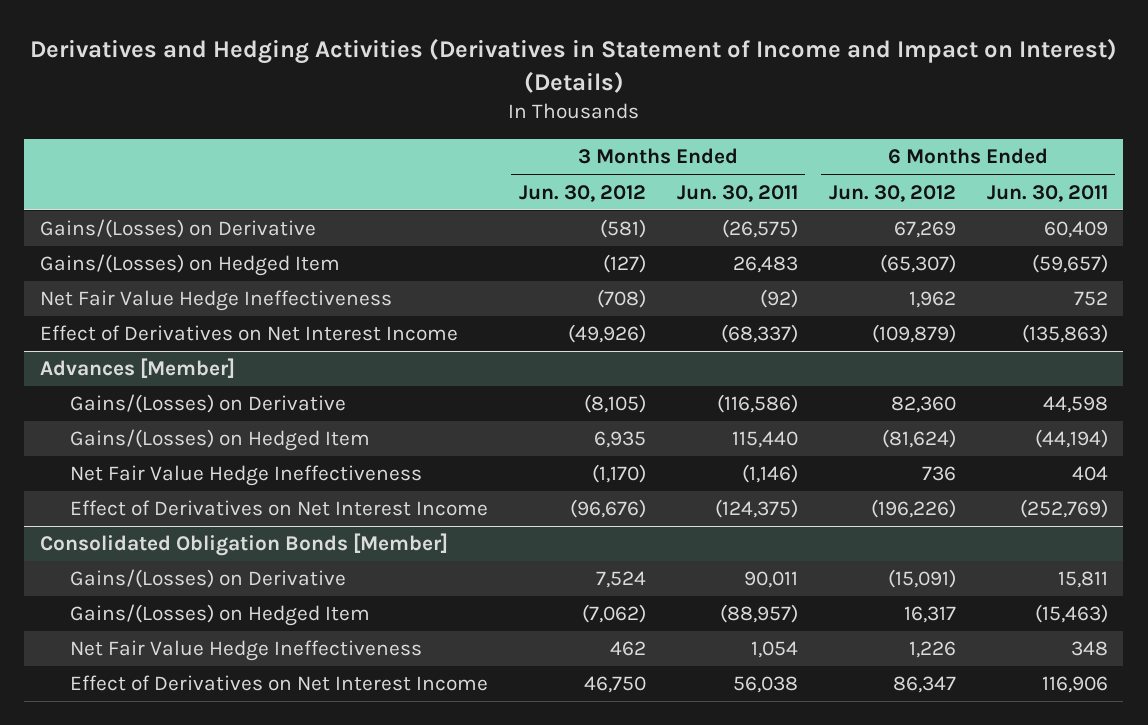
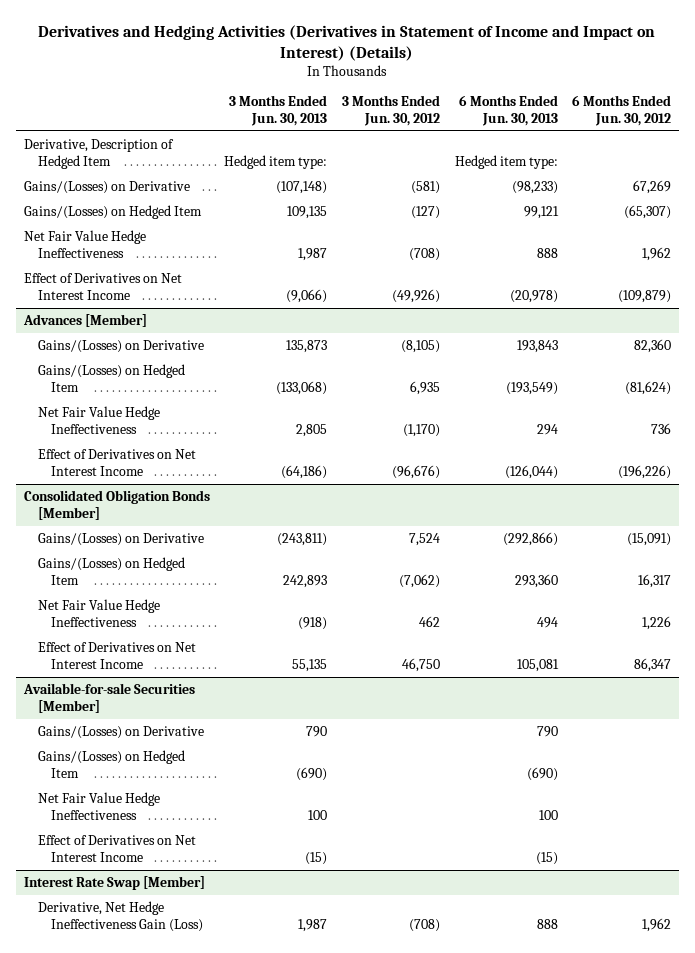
[676,184,798,202] Jun. 30, 2011 -> none
[986,184,1108,202] Jun. 30, 2011 -> none
none -> [229,95,328,127] 3 Months Ended Jun. 30, 2013
none -> [458,95,558,127] 6 Months Ended Jun. 30, 2013
none -> [23,138,174,169] Derivative, Description of Hedged Item
none -> [22,682,195,713] Available-for-sale Securities [Member]
none -> [37,725,204,739] Gains/(Losses) on Derivative
none -> [37,749,185,778] Gains/(Losses) on Hedged Item
none -> [37,791,160,820] Net Fair Value Hedge Ineffectiveness
none -> [37,834,196,862] Effect of Derivatives on Net Interest Income
none -> [23,875,205,890] Interest Rate Swap [Member]
none -> [37,900,204,932] Derivative, Net Hedge Ineffectiveness Gain (Loss)

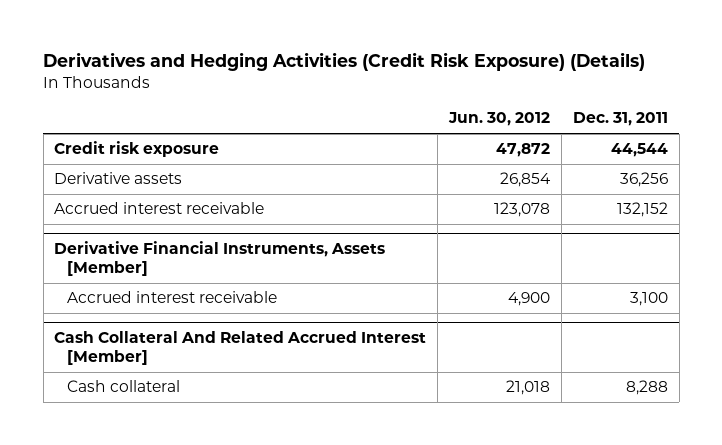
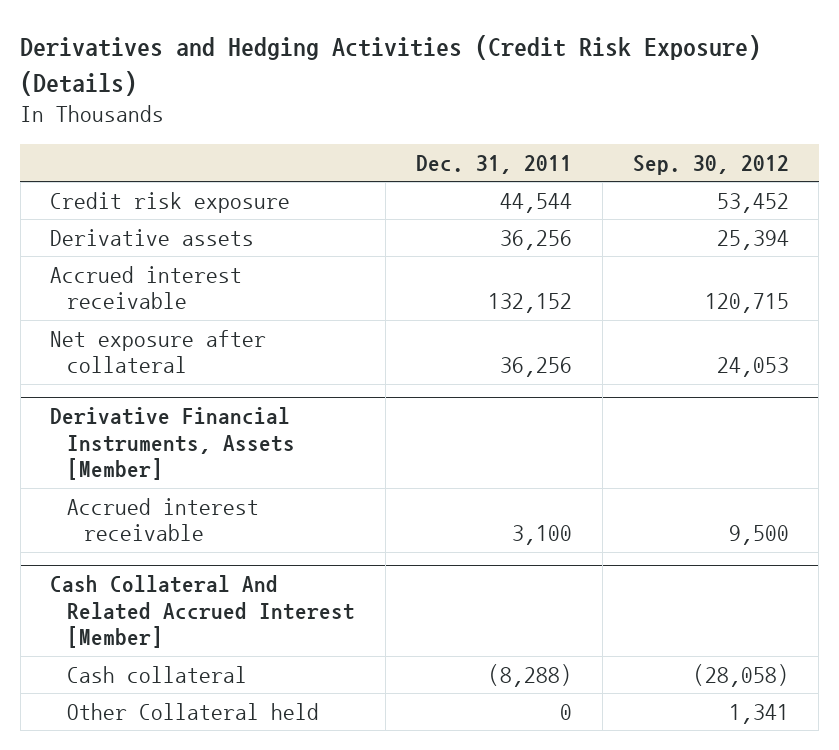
[448,112,551,127] Jun. 30, 2012 -> none
none -> [632,154,789,175] Sep. 30, 2012
none -> [50,330,267,374] Net exposure after collateral
[625,380,668,396] 8,288 -> [487,664,572,688] (8,288)
none -> [67,703,320,721] Other Collateral held

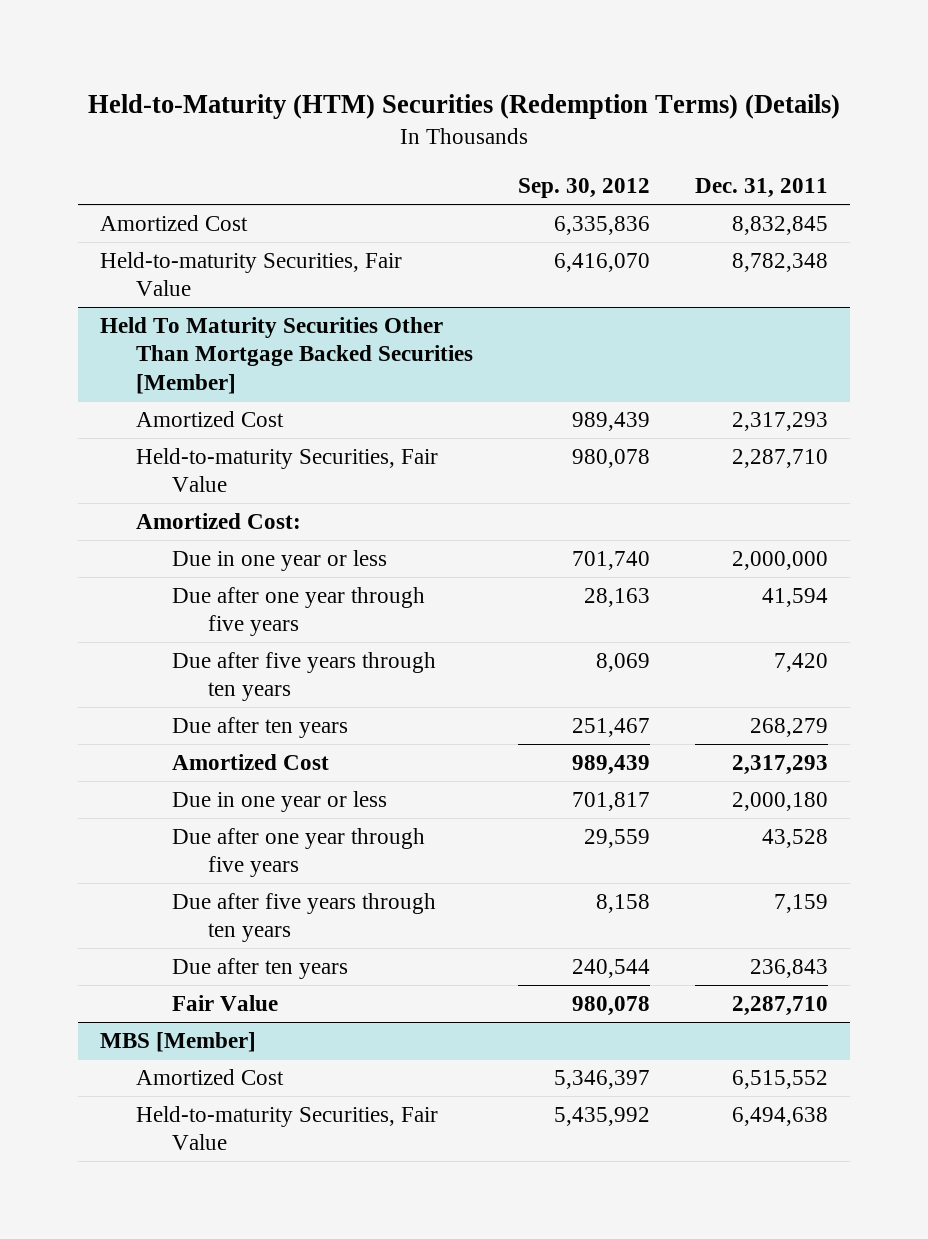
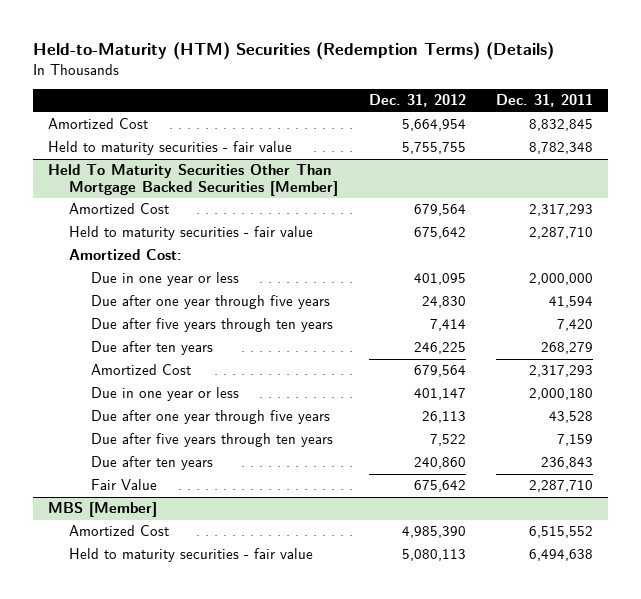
[517,177,650,198] Sep. 30, 2012 -> none
none -> [368,94,466,108] Dec. 31, 2012
[100,251,403,297] Held-to-maturity Securities, Fair Value -> [47,141,292,156] Held to maturity securities - fair value
[136,447,439,493] Held-to-maturity Securities, Fair Value -> [69,226,314,241] Held to maturity securities - fair value
[136,1105,439,1151] Held-to-maturity Securities, Fair Value -> [69,548,314,563] Held to maturity securities - fair value

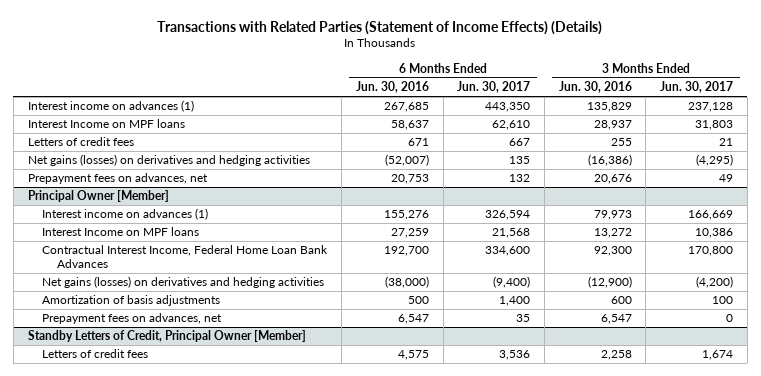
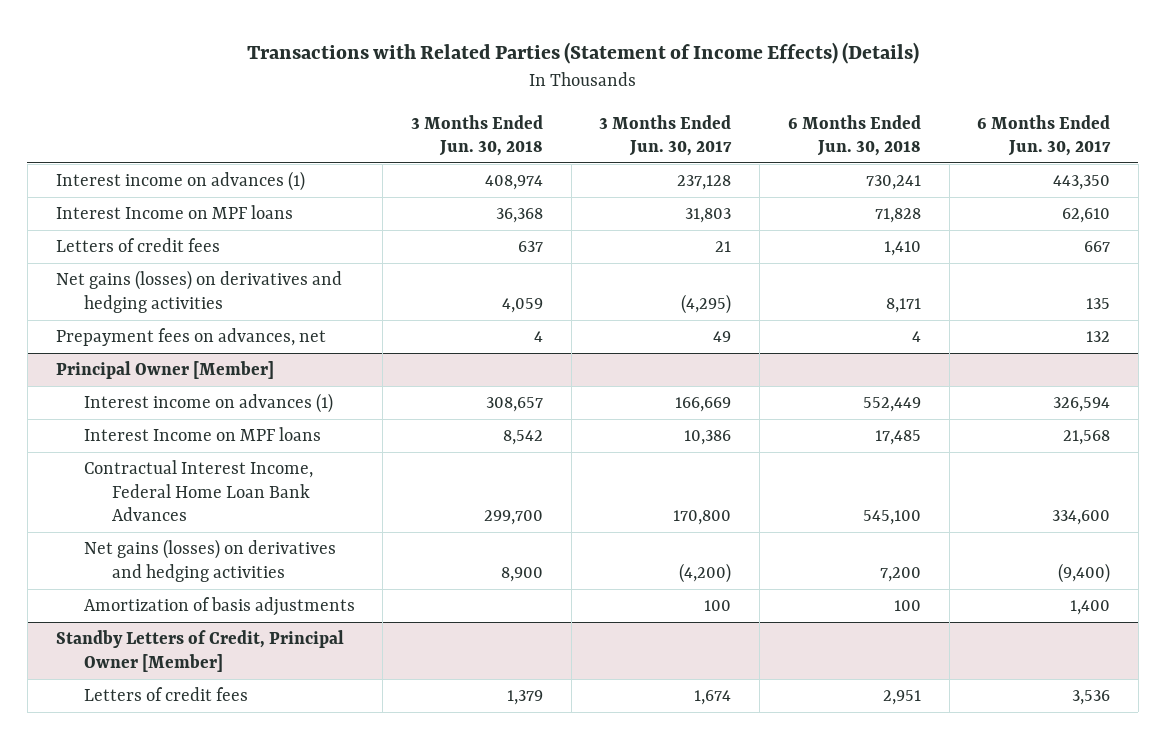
[355,81,429,94] Jun. 30, 2016 -> none
[558,81,632,94] Jun. 30, 2016 -> none
none -> [411,114,544,156] 3 Months Ended Jun. 30, 2018
none -> [787,114,921,156] 6 Months Ended Jun. 30, 2018
[42,313,223,325] Prepayment fees on advances, net -> none

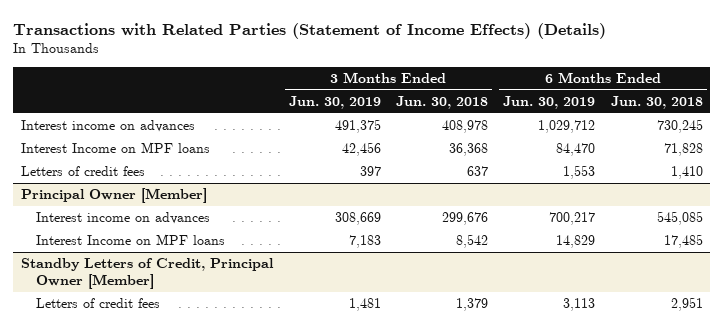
[599,114,733,156] 3 Months Ended Jun. 30, 2017 -> none
[977,114,1112,156] 6 Months Ended Jun. 30, 2017 -> none
none -> [288,96,381,110] Jun. 30, 2019
none -> [503,96,596,110] Jun. 30, 2019
[55,171,305,192] Interest income on advances (1) -> [21,120,196,133] Interest income on advances
[485,175,544,191] 408,974 -> [441,120,488,134] 408,978
[865,175,921,191] 730,241 -> [656,119,703,134] 730,245
[55,270,342,313] Net gains (losses) on derivatives and hedging activities -> none
[55,328,326,347] Prepayment fees on advances, net -> none
[83,393,333,414] Interest income on advances (1) -> [36,212,211,225] Interest income on advances
[486,397,544,413] 308,657 -> [441,212,488,226] 299,676
[862,397,921,413] 552,449 -> [656,211,703,226] 545,085
[83,460,313,522] Contractual Interest Income, Federal Home Loan Bank Advances -> none
[83,539,336,582] Net gains (losses) on derivatives and hedging activities -> none
[83,597,355,617] Amortization of basis adjustments -> none

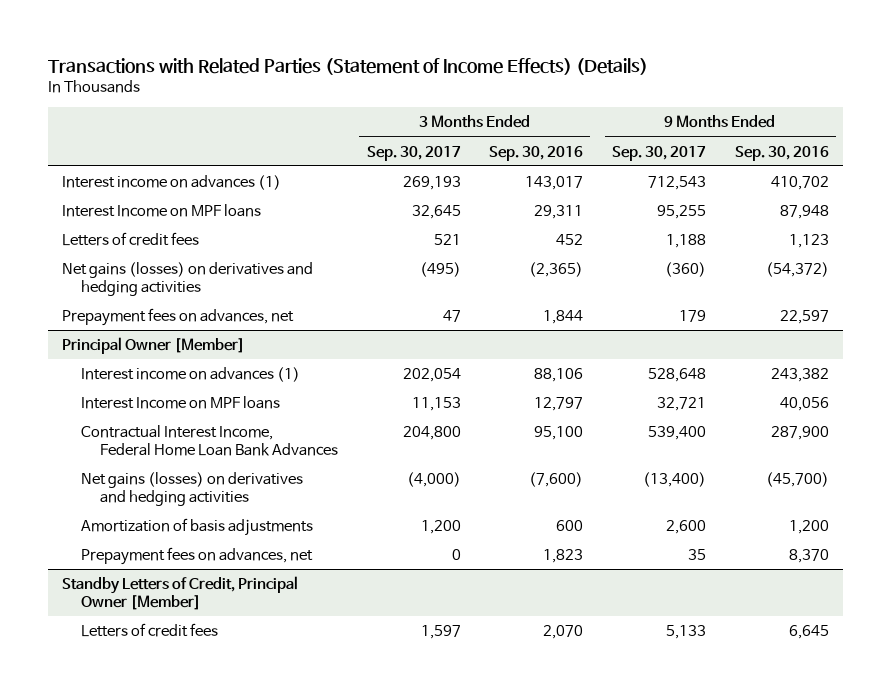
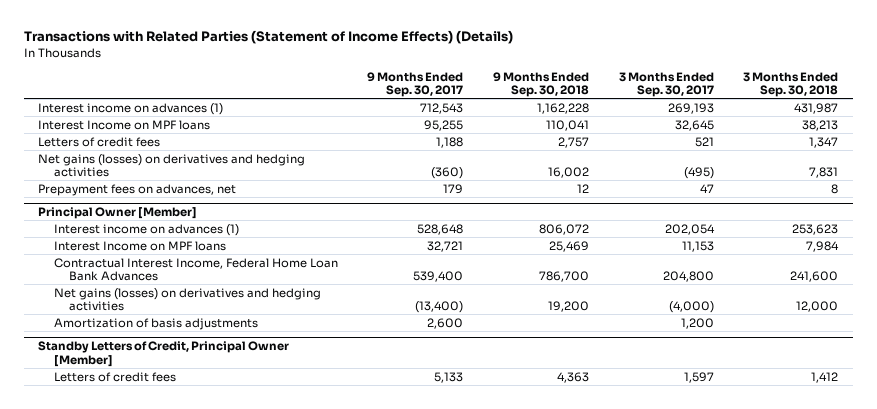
[489,145,584,161] Sep. 30, 2016 -> none
[734,145,829,161] Sep. 30, 2016 -> none
none -> [492,71,589,98] 9 Months Ended Sep. 30, 2018
none -> [743,71,839,98] 3 Months Ended Sep. 30, 2018
[81,547,314,566] Prepayment fees on advances, net -> none

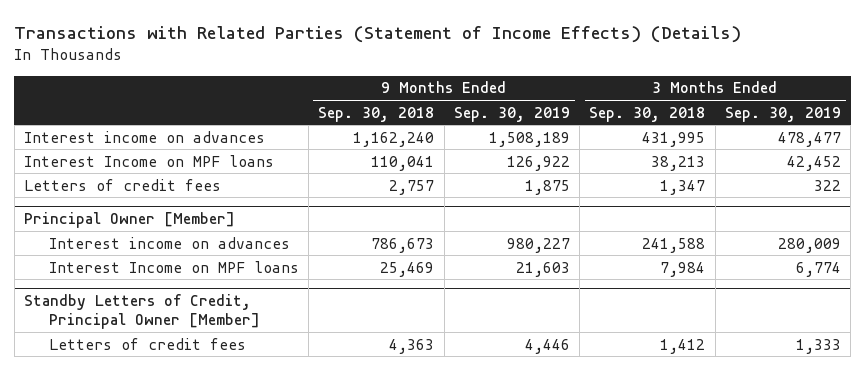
[367,71,464,98] 9 Months Ended Sep. 30, 2017 -> none
[618,71,714,98] 3 Months Ended Sep. 30, 2017 -> none
none -> [453,106,570,122] Sep. 30, 2019
none -> [725,106,842,122] Sep. 30, 2019
[38,102,224,115] Interest income on advances (1) -> [24,130,266,143] Interest income on advances
[536,102,589,114] 1,162,228 -> [353,131,435,147] 1,162,240
[794,102,839,114] 431,987 -> [642,131,706,147] 431,995
[38,153,306,177] Net gains (losses) on derivatives and hedging activities -> none
[38,183,237,196] Prepayment fees on advances, net -> none
[53,223,239,236] Interest income on advances (1) -> [48,236,290,249] Interest income on advances
[538,223,589,235] 806,072 -> [371,237,435,253] 786,673
[792,223,839,235] 253,623 -> [642,237,706,253] 241,588
[53,257,338,281] Contractual Interest Income, Federal Home Loan Bank Advances -> none
[53,287,321,311] Net gains (losses) on derivatives and hedging activities -> none
[53,317,258,330] Amortization of basis adjustments -> none

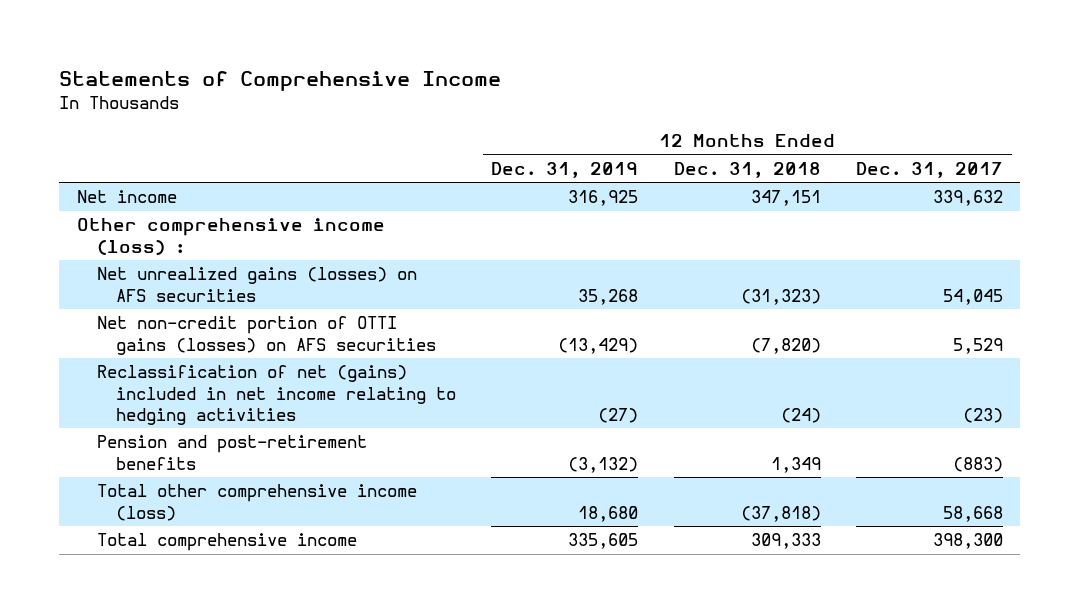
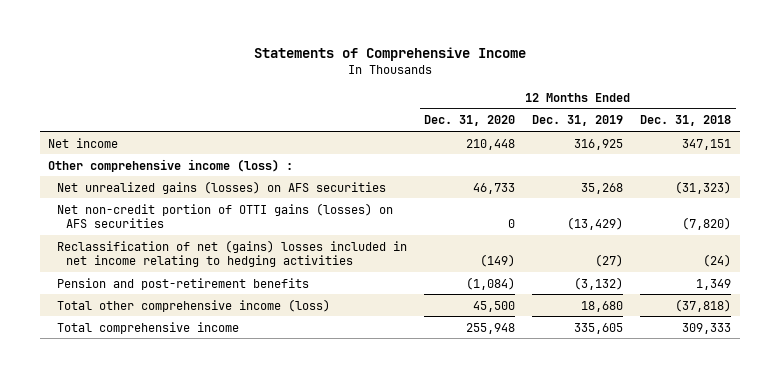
[855,161,1003,178] Dec. 31, 2017 -> none
none -> [424,115,516,127] Dec. 31, 2020
[96,365,457,425] Reclassification of net (gains) included in net income relating to hedging activities -> [57,239,408,268] Reclassification of net (gains) losses included in net income relating to hedging activities

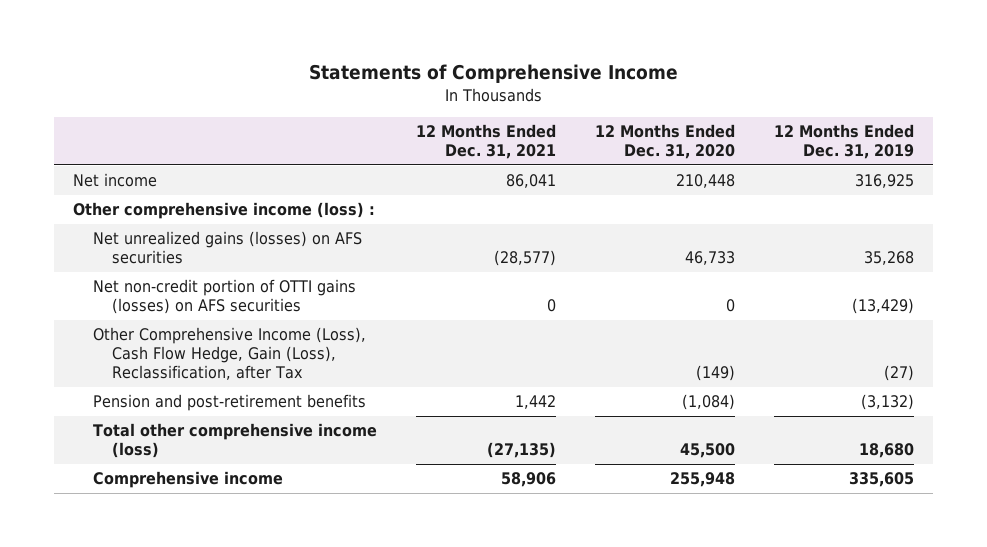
[640,115,732,127] Dec. 31, 2018 -> none
none -> [415,124,556,160] 12 Months Ended Dec. 31, 2021
[57,239,408,268] Reclassification of net (gains) losses included in net income relating to hedging activities -> [92,327,366,381] Other Comprehensive Income (Loss), Cash Flow Hedge, Gain (Loss), Reclassification, after Tax
[57,321,240,334] Total comprehensive income -> [92,471,283,489] Comprehensive income

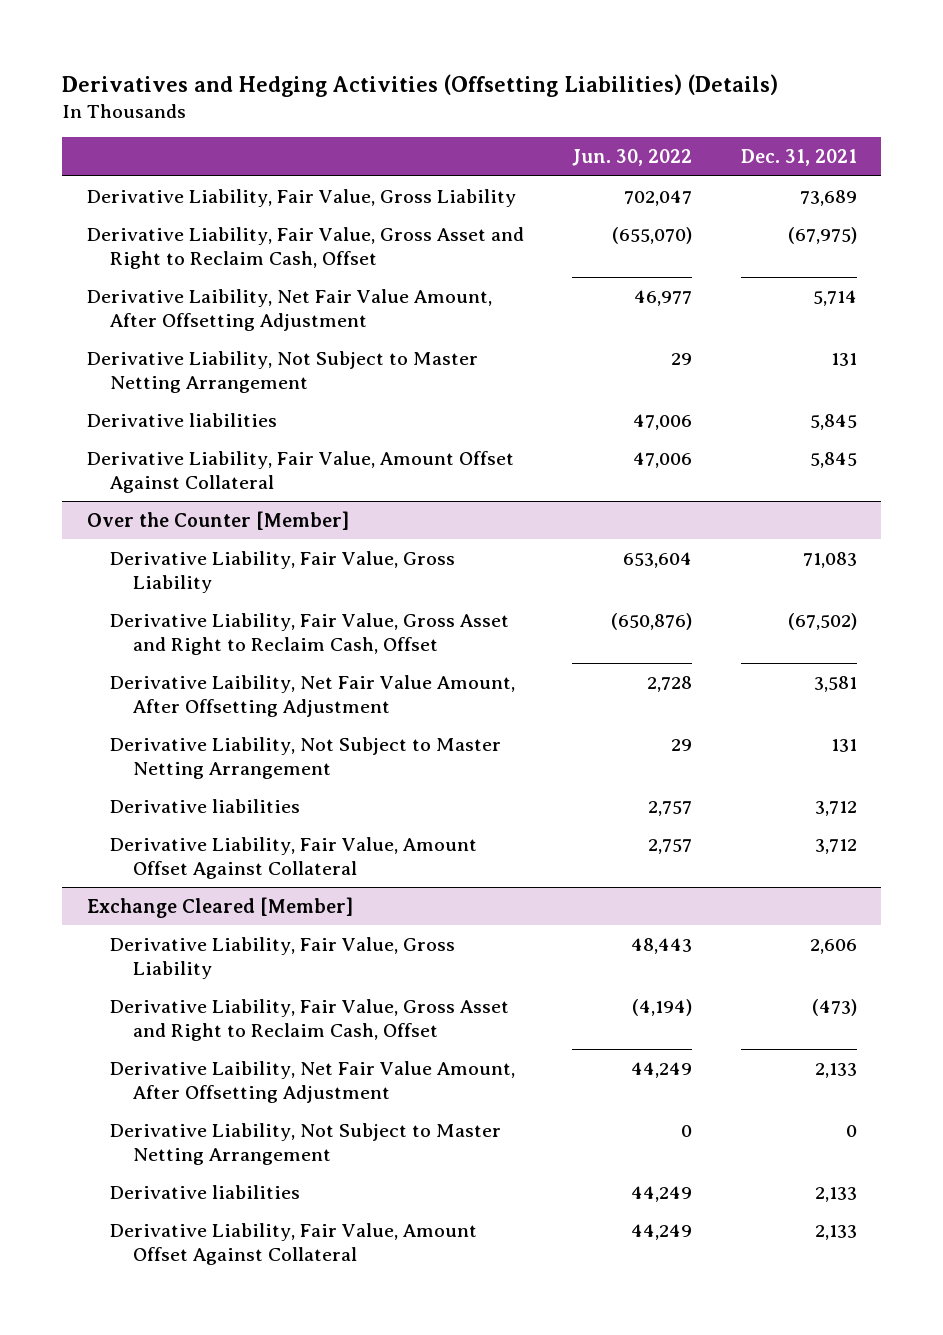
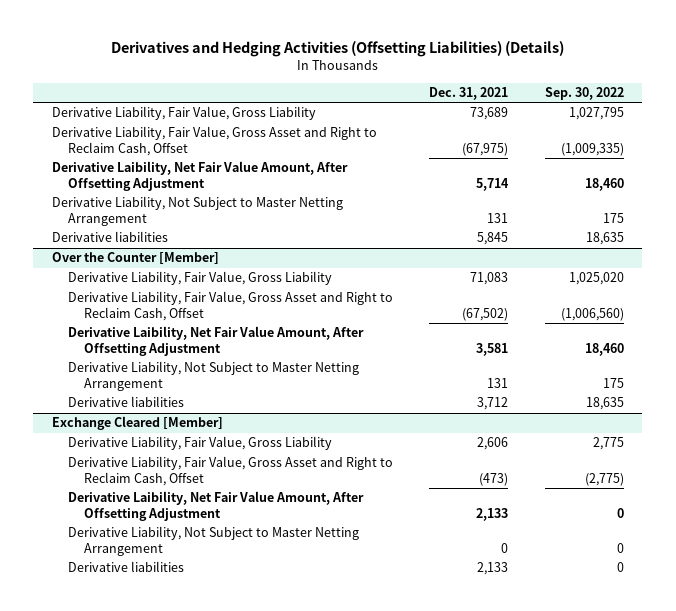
[572,149,693,167] Jun. 30, 2022 -> none
none -> [545,87,625,101] Sep. 30, 2022
[86,450,514,493] Derivative Liability, Fair Value, Amount Offset Against Collateral -> none
[109,836,477,879] Derivative Liability, Fair Value, Amount Offset Against Collateral -> none
[109,1222,477,1265] Derivative Liability, Fair Value, Amount Offset Against Collateral -> none

